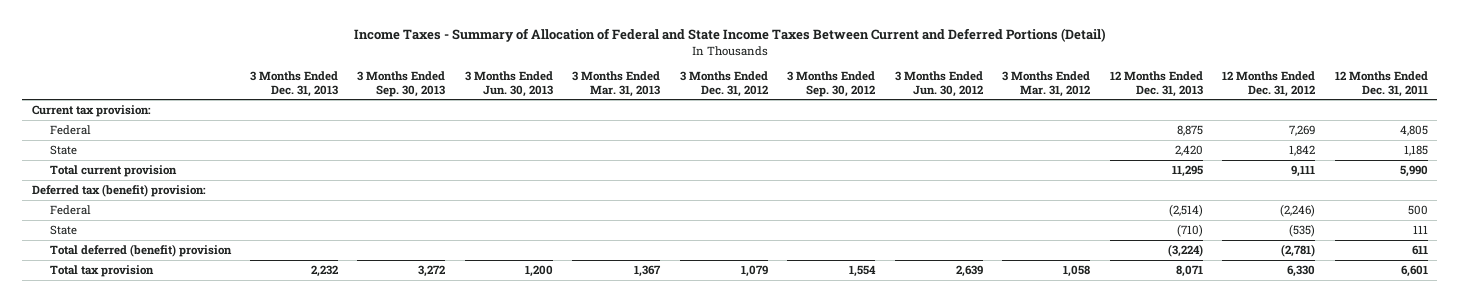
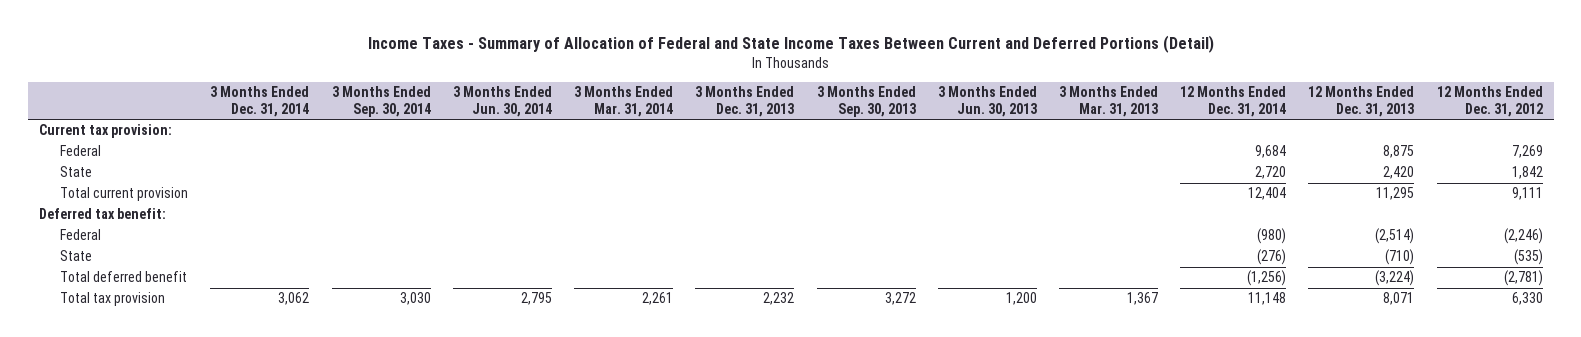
[679,70,768,97] 3 Months Ended Dec. 31, 2012 -> none
[787,70,876,97] 3 Months Ended Sep. 30, 2012 -> none
[894,70,983,97] 3 Months Ended Jun. 30, 2012 -> none
[1002,70,1091,97] 3 Months Ended Mar. 31, 2012 -> none
[1334,70,1428,97] 12 Months Ended Dec. 31, 2011 -> none
none -> [210,85,310,117] 3 Months Ended Dec. 31, 2014
none -> [331,85,431,117] 3 Months Ended Sep. 30, 2014
none -> [452,85,552,117] 3 Months Ended Jun. 30, 2014
none -> [574,85,674,117] 3 Months Ended Mar. 31, 2014
none -> [1180,85,1287,117] 12 Months Ended Dec. 31, 2014
[31,183,206,197] Deferred tax (benefit) provision: -> [38,208,166,220] Deferred tax benefit:
[49,243,232,257] Total deferred (benefit) provision -> [60,271,188,283] Total deferred benefit

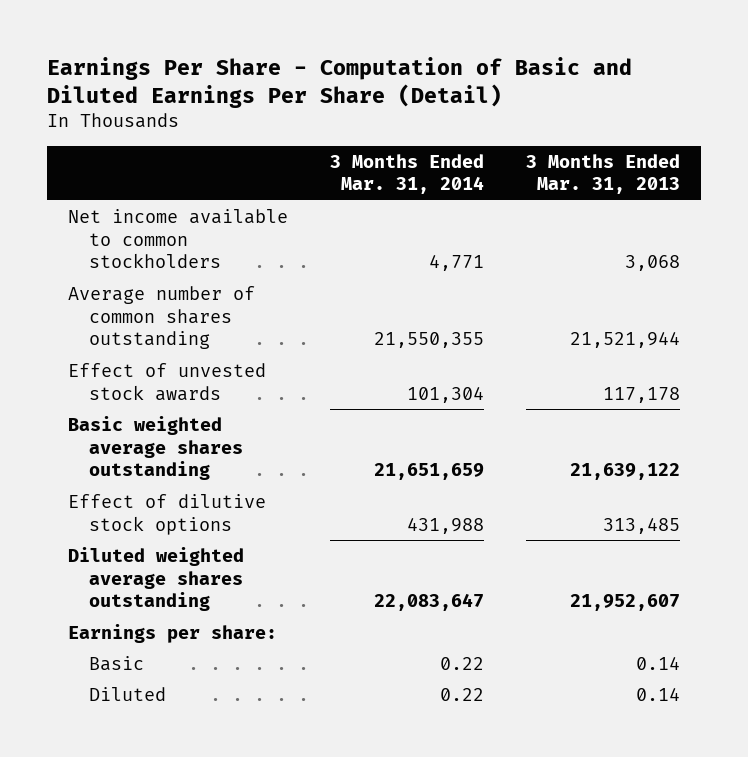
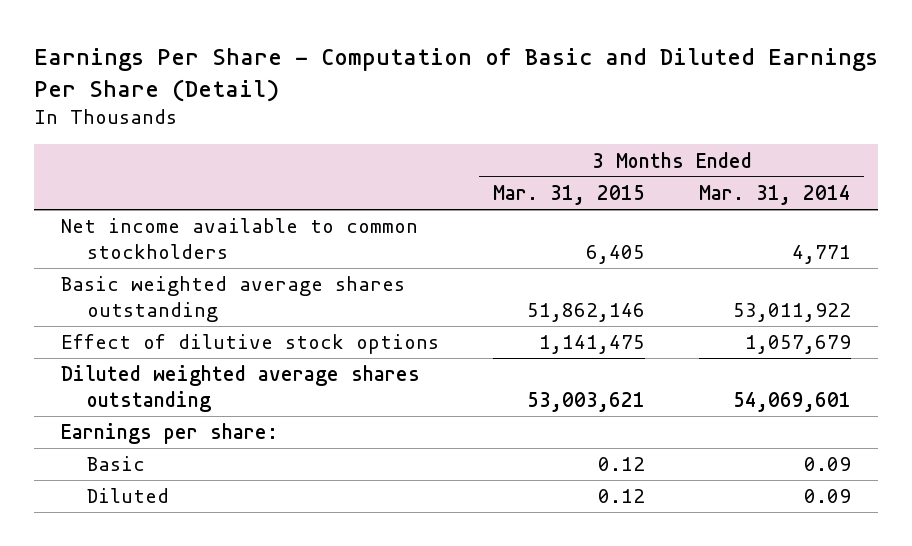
[526,153,681,195] 3 Months Ended Mar. 31, 2013 -> none
none -> [492,184,645,205] Mar. 31, 2015
[67,286,255,350] Average number of common shares outstanding -> none
[67,363,266,401] Effect of unvested stock awards -> none
[373,463,484,481] 21,651,659 -> [732,303,851,323] 53,011,922
[406,517,484,534] 431,988 -> [744,335,851,355] 1,057,679
[373,593,484,612] 22,083,647 -> [732,392,851,413] 54,069,601
[439,657,484,671] 0.22 -> [803,457,851,472] 0.09
[439,688,484,702] 0.22 -> [803,489,851,504] 0.09

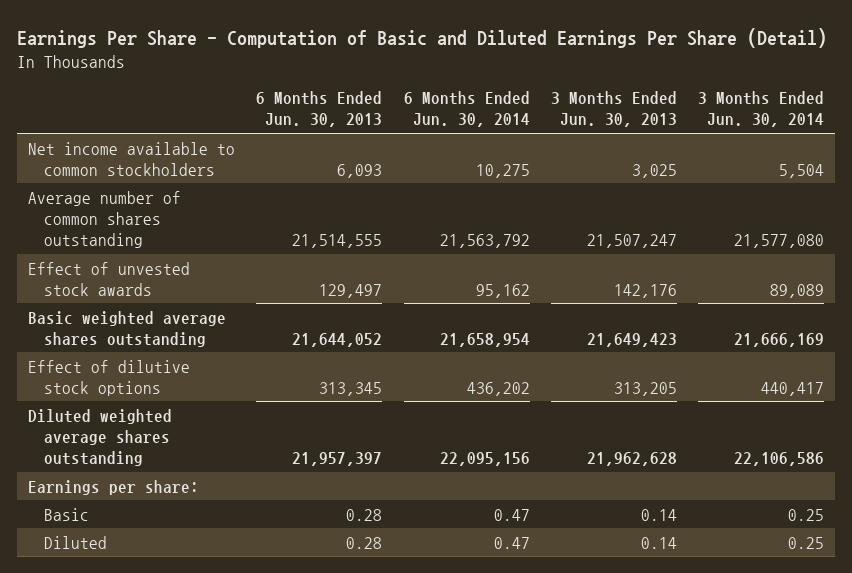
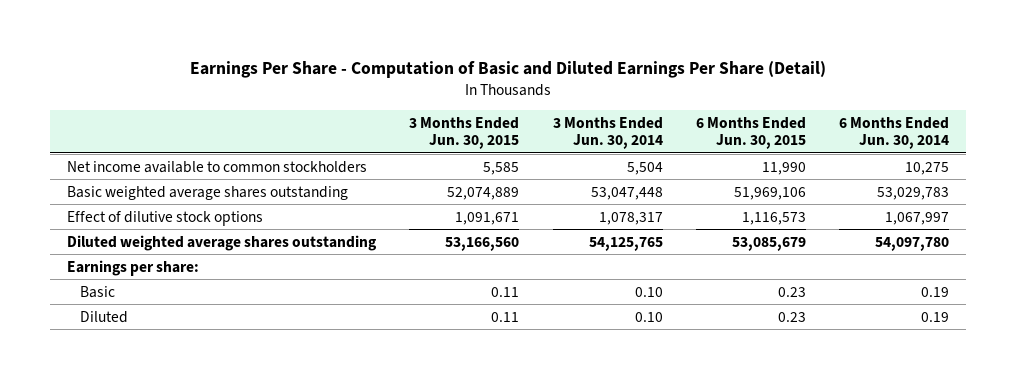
[256,91,383,128] 6 Months Ended Jun. 30, 2013 -> none
[550,91,677,128] 3 Months Ended Jun. 30, 2013 -> none
none -> [409,116,520,150] 3 Months Ended Jun. 30, 2015
none -> [696,116,807,150] 6 Months Ended Jun. 30, 2015
[27,190,181,248] Average number of common shares outstanding -> none
[27,261,190,296] Effect of unvested stock awards -> none
[439,332,530,347] 21,658,954 -> [877,186,950,200] 53,029,783
[734,332,825,347] 21,666,169 -> [590,186,663,200] 53,047,448
[466,381,530,396] 436,202 -> [885,211,950,225] 1,067,997
[761,381,825,396] 440,417 -> [598,211,663,225] 1,078,317
[439,451,530,466] 22,095,156 -> [875,236,950,251] 54,097,780
[734,451,825,466] 22,106,586 -> [588,236,663,251] 54,125,765
[493,508,530,521] 0.47 -> [921,286,950,297] 0.19
[788,508,825,521] 0.25 -> [634,286,663,297] 0.10
[493,536,530,549] 0.47 -> [921,311,950,322] 0.19
[788,536,825,549] 0.25 -> [634,311,663,322] 0.10

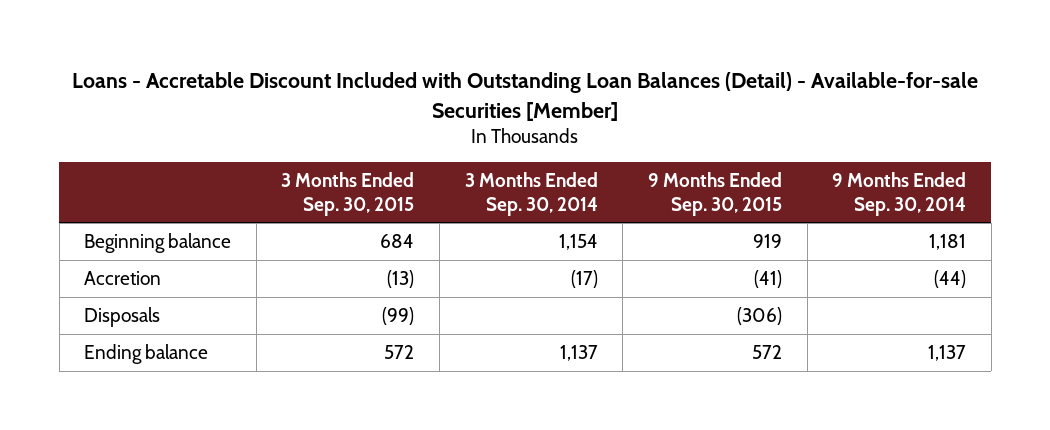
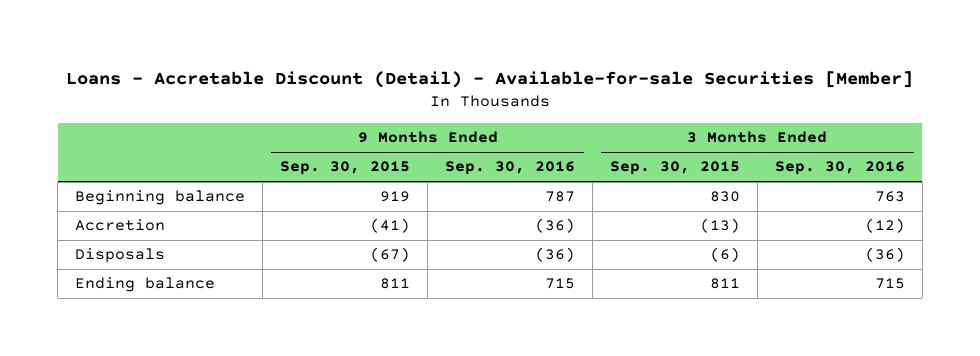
[72,72,979,121] Loans - Accretable Discount Included with Outstanding Loan Balances (Detail) - Available-for-sale Securities [Member] -> [66,70,914,88] Loans - Accretable Discount (Detail) - Available-for-sale Securities [Member]
[464,171,598,216] 3 Months Ended Sep. 30, 2014 -> none
[832,171,967,216] 9 Months Ended Sep. 30, 2014 -> none
none -> [445,161,576,176] Sep. 30, 2016
none -> [774,161,905,176] Sep. 30, 2016
[380,234,415,249] 684 -> [710,191,741,203] 830
[382,307,415,326] (99) -> [710,247,741,263] (6)
[736,307,782,326] (306) -> [370,247,411,263] (67)
[384,345,415,360] 572 -> [710,278,741,290] 811
[751,345,782,360] 572 -> [380,278,411,290] 811

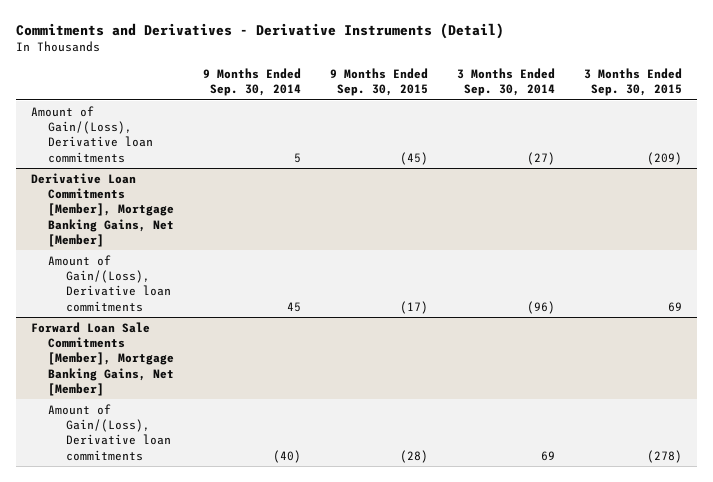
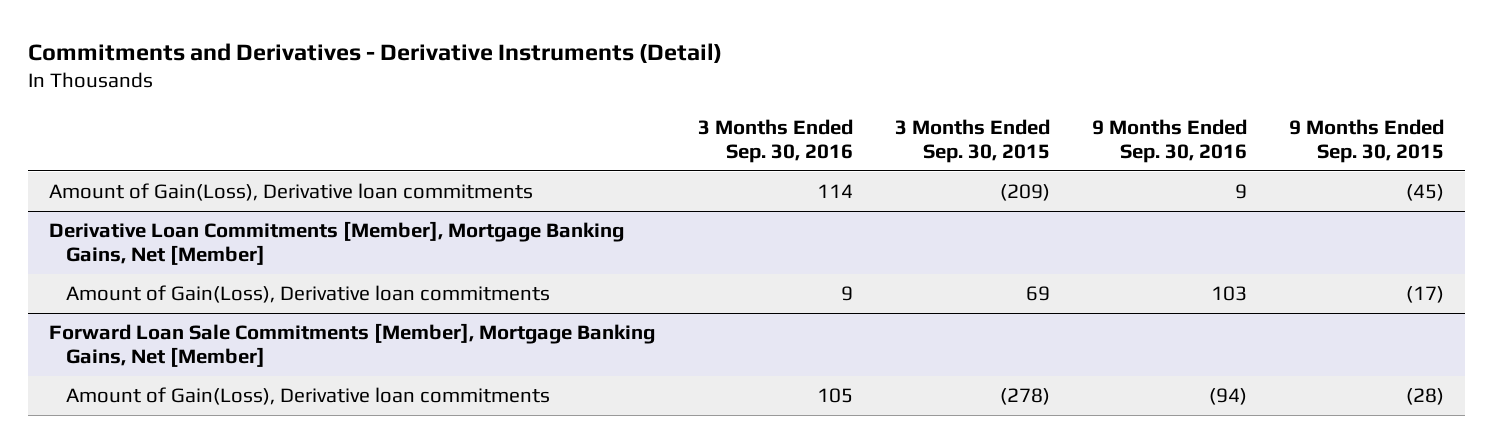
[203,67,302,97] 9 Months Ended Sep. 30, 2014 -> none
[457,67,556,97] 3 Months Ended Sep. 30, 2014 -> none
none -> [697,118,853,163] 3 Months Ended Sep. 30, 2016
none -> [1091,118,1247,163] 9 Months Ended Sep. 30, 2016
[30,105,154,163] Amount of Gain/(Loss), Derivative loan commitments -> [49,183,534,202] Amount of Gain(Loss), Derivative loan commitments
[48,254,171,312] Amount of Gain/(Loss), Derivative loan commitments -> [65,285,550,304] Amount of Gain(Loss), Derivative loan commitments
[48,403,171,461] Amount of Gain/(Loss), Derivative loan commitments -> [65,387,550,406] Amount of Gain(Loss), Derivative loan commitments

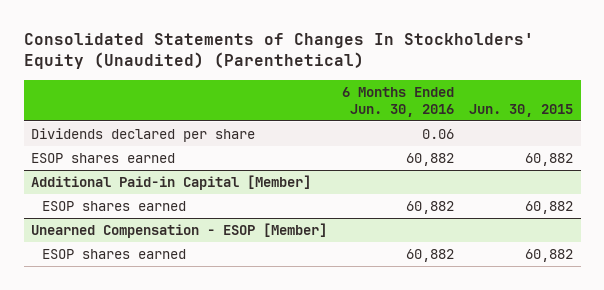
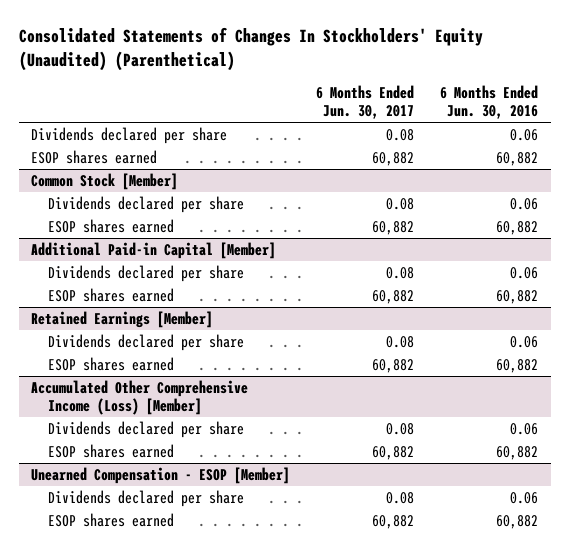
[469,103,574,117] Jun. 30, 2015 -> none
none -> [316,85,415,120] 6 Months Ended Jun. 30, 2017
none -> [31,172,179,190] Common Stock [Member]
none -> [47,195,244,213] Dividends declared per share
none -> [47,218,174,233] ESOP shares earned
none -> [47,264,244,282] Dividends declared per share
none -> [31,310,214,328] Retained Earnings [Member]
none -> [47,333,244,351] Dividends declared per share
none -> [47,356,174,371] ESOP shares earned
none -> [31,379,249,415] Accumulated Other Comprehensive Income (Loss) [Member]
none -> [47,420,244,438] Dividends declared per share
none -> [47,443,174,458] ESOP shares earned
none -> [47,489,244,507] Dividends declared per share

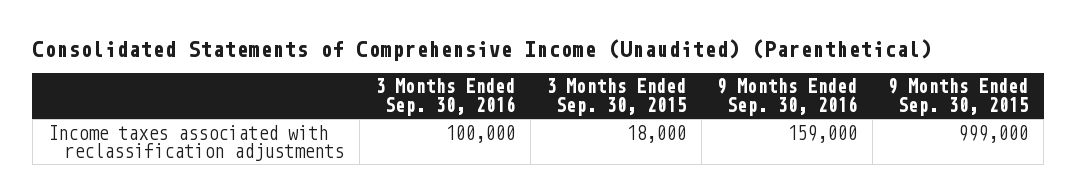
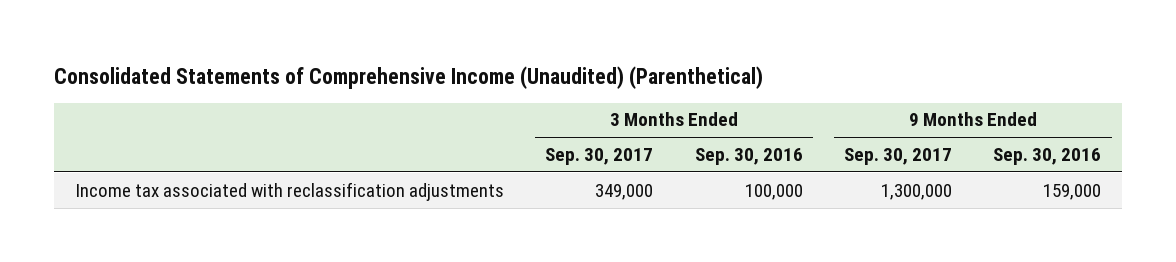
[545,78,686,116] 3 Months Ended Sep. 30, 2015 -> none
[888,78,1029,116] 9 Months Ended Sep. 30, 2015 -> none
none -> [545,147,654,165] Sep. 30, 2017
none -> [843,147,952,165] Sep. 30, 2017
[47,124,344,162] Income taxes associated with reclassification adjustments -> [74,181,504,201] Income tax associated with reclassification adjustments

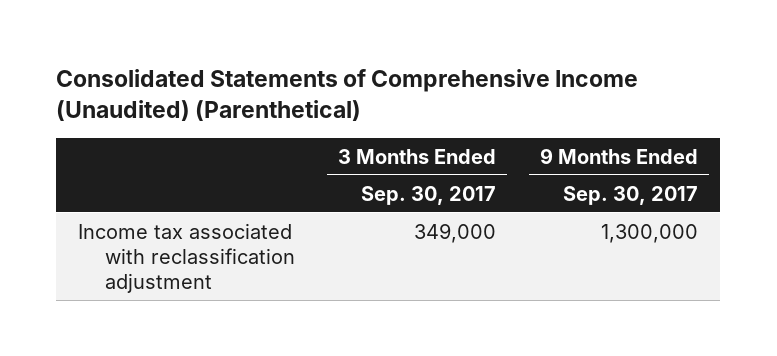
[694,147,803,165] Sep. 30, 2016 -> none
[993,147,1102,165] Sep. 30, 2016 -> none
[74,181,504,201] Income tax associated with reclassification adjustments -> [78,222,295,293] Income tax associated with reclassification adjustment

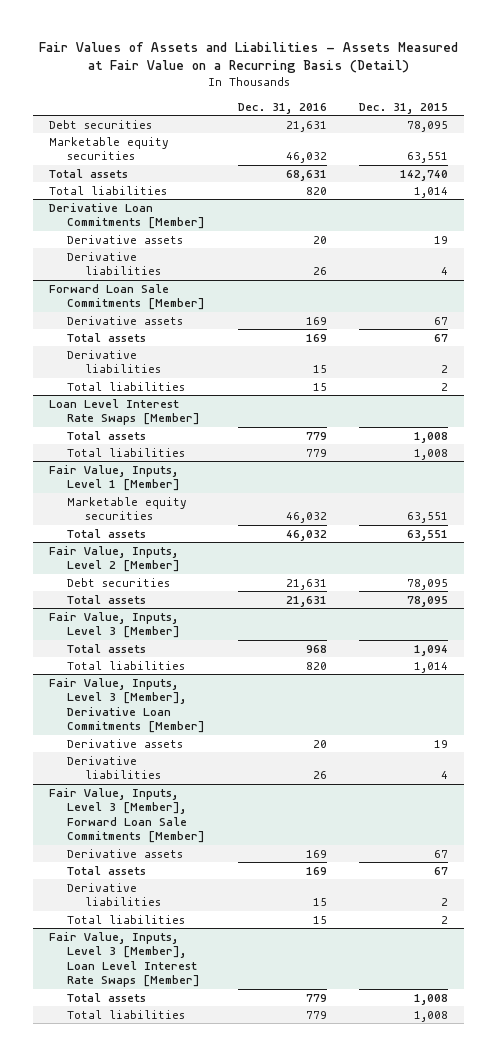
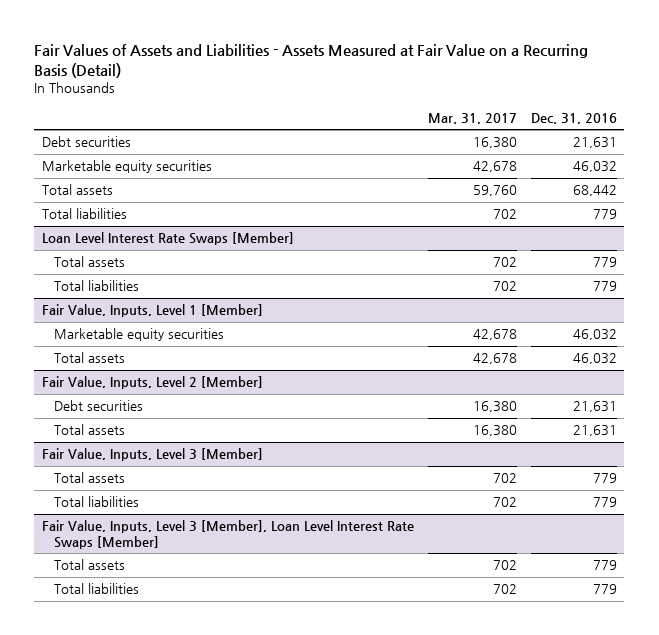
[358,102,448,114] Dec. 31, 2015 -> none
none -> [427,112,517,124] Mar. 31, 2017
[49,202,206,230] Derivative Loan Commitments [Member] -> none
[67,234,184,244] Derivative assets -> none
[67,251,161,276] Derivative liabilities -> none
[49,283,206,311] Forward Loan Sale Commitments [Member] -> none
[67,315,184,325] Derivative assets -> none
[67,332,147,342] Total assets -> none
[67,349,161,374] Derivative liabilities -> none
[67,381,186,391] Total liabilities -> none
[285,169,327,181] 68,631 -> [573,185,618,197] 68,442
[305,186,327,195] 820 -> [593,209,618,220] 779
[49,677,206,734] Fair Value, Inputs, Level 3 [Member], Derivative Loan Commitments [Member] -> none
[67,738,184,748] Derivative assets -> none
[67,755,161,780] Derivative liabilities -> none
[49,787,206,844] Fair Value, Inputs, Level 3 [Member], Forward Loan Sale Commitments [Member] -> none
[67,848,184,858] Derivative assets -> none
[67,865,147,875] Total assets -> none
[67,882,161,907] Derivative liabilities -> none
[67,914,186,924] Total liabilities -> none
[305,644,327,653] 968 -> [593,473,618,484] 779
[305,661,327,670] 820 -> [593,497,618,508] 779

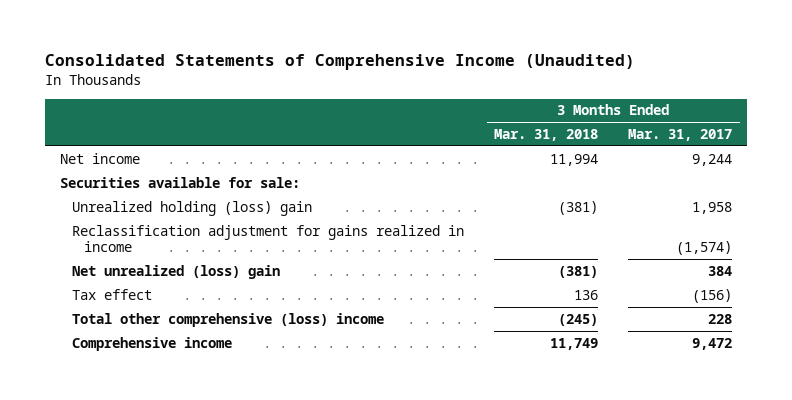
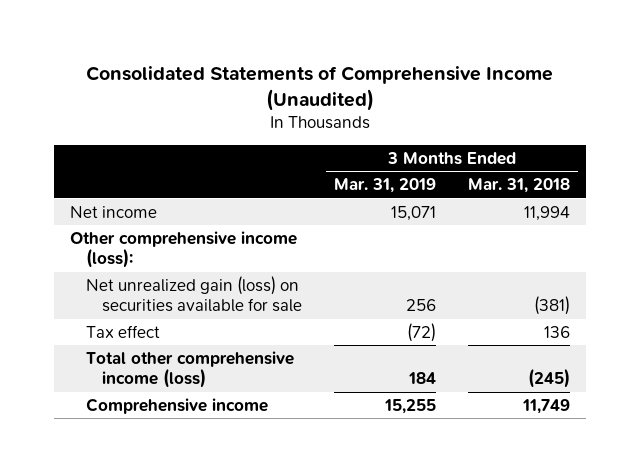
[628,128,733,141] Mar. 31, 2017 -> none
none -> [334,178,437,194] Mar. 31, 2019
[60,176,301,188] Securities available for sale: -> none
[72,200,313,216] Unrealized holding (loss) gain -> none
[72,224,465,252] Reclassification adjustment for gains realized in income -> none
none -> [69,230,297,269] Other comprehensive income (loss):
[72,264,281,279] Net unrealized (loss) gain -> [85,275,303,313] Net unrealized gain (loss) on securities available for sale
[72,312,385,327] Total other comprehensive (loss) income -> [85,350,294,389] Total other comprehensive income (loss)

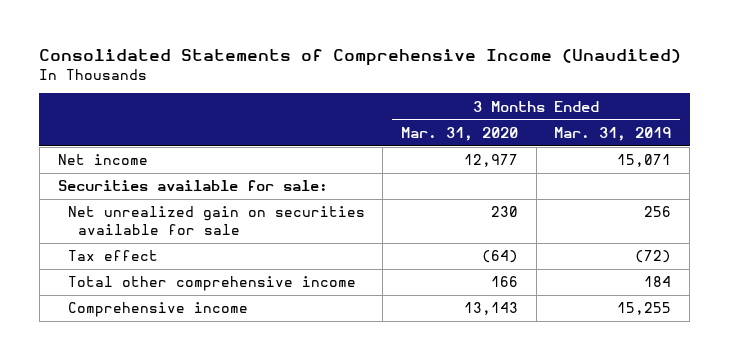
[467,178,570,194] Mar. 31, 2018 -> none
none -> [400,127,518,142] Mar. 31, 2020
[69,230,297,269] Other comprehensive income (loss): -> none
none -> [57,180,328,192] Securities available for sale:
[85,275,303,313] Net unrealized gain (loss) on securities available for sale -> [67,206,365,236] Net unrealized gain on securities available for sale
[85,350,294,389] Total other comprehensive income (loss) -> [67,276,356,292] Total other comprehensive income

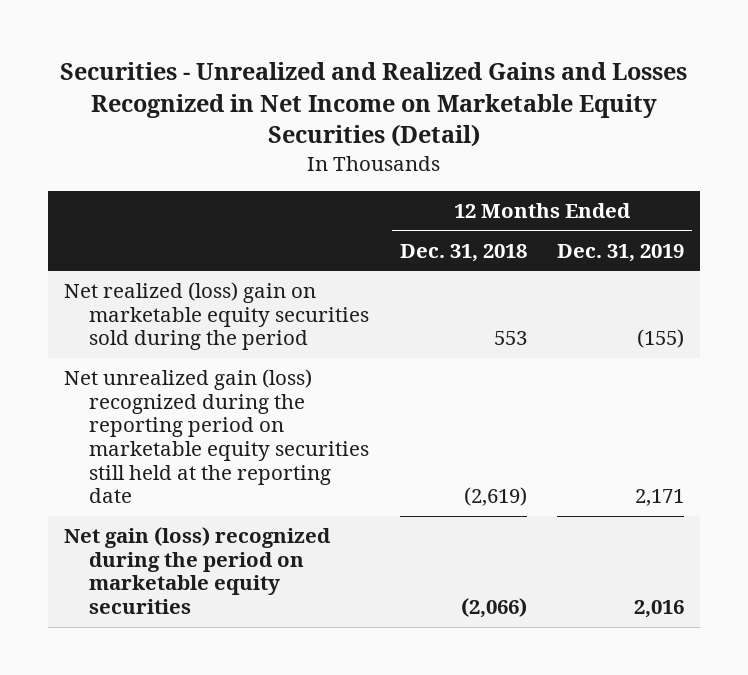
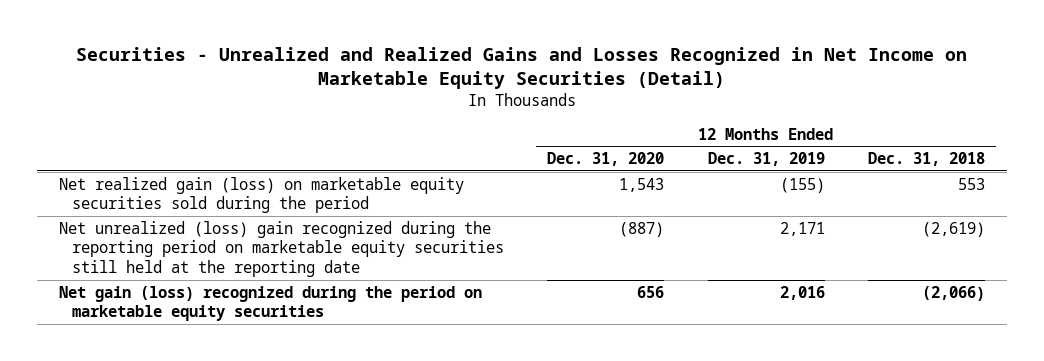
none -> [547,151,665,166] Dec. 31, 2020
[63,282,370,351] Net realized (loss) gain on marketable equity securities sold during the period -> [59,176,465,214] Net realized gain (loss) on marketable equity securities sold during the period
[63,369,370,504] Net unrealized gain (loss) recognized during the reporting period on marketable equity securities still held at the reporting date -> [59,220,504,278] Net unrealized (loss) gain recognized during the reporting period on marketable equity securities still held at the reporting date

